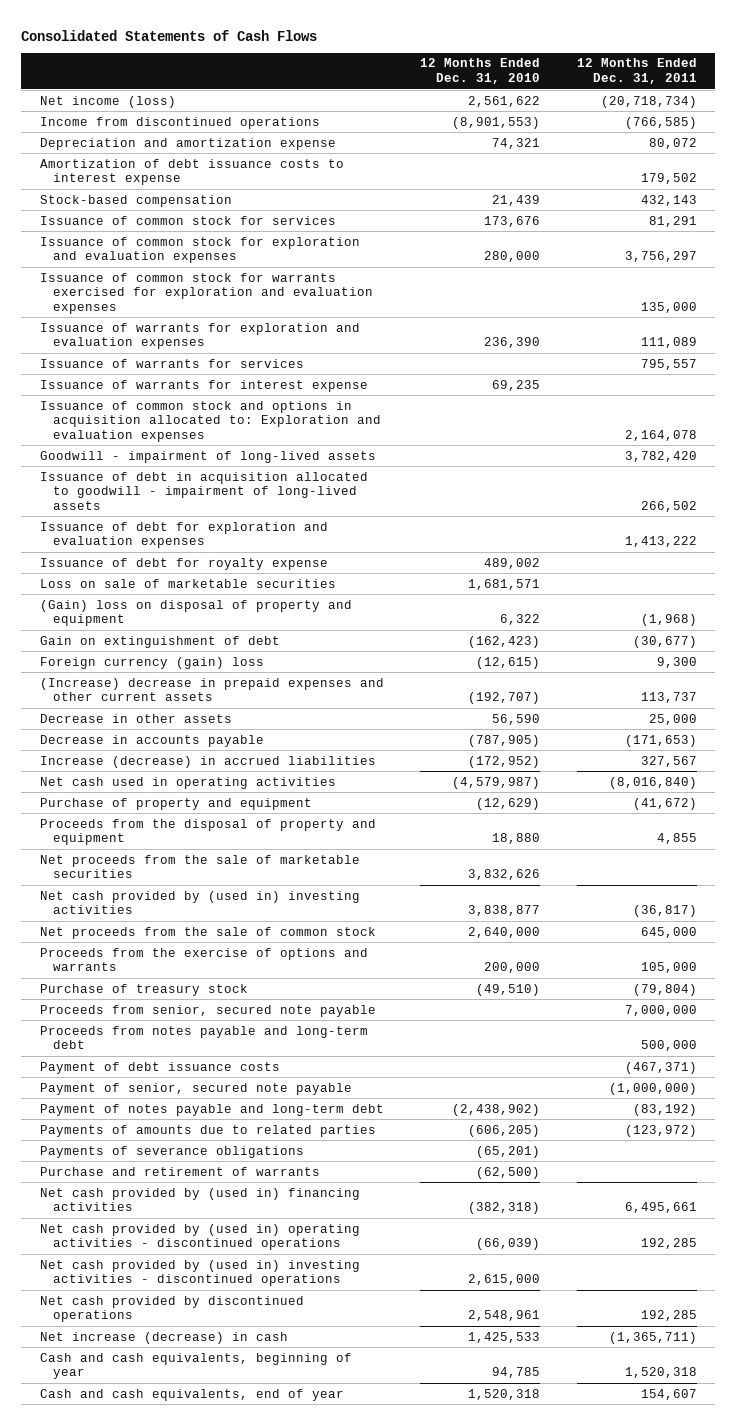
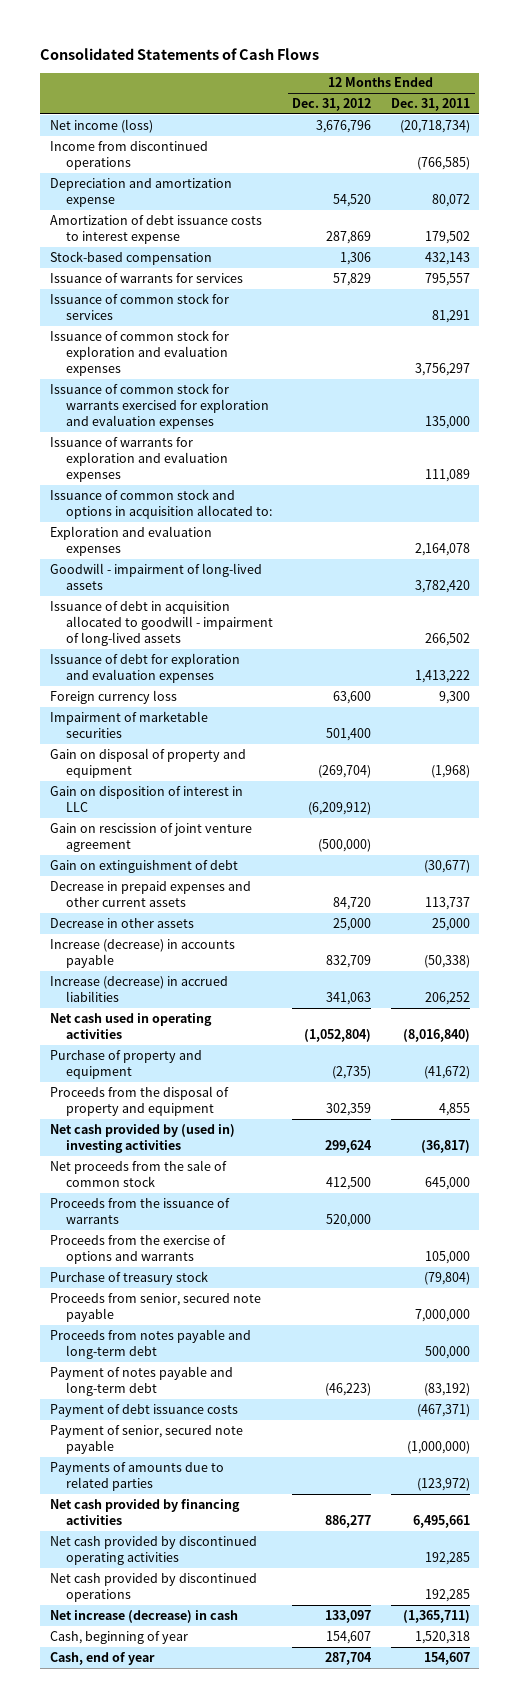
[420,58,541,85] 12 Months Ended Dec. 31, 2010 -> none
none -> [292,97,372,111] Dec. 31, 2012
[39,358,304,368] Issuance of warrants for services -> [49,272,243,283] Issuance of warrants for services
[39,379,368,392] Issuance of warrants for interest expense -> none
none -> [49,488,273,520] Issuance of common stock and options in acquisition allocated to:
[39,400,381,442] Issuance of common stock and options in acquisition allocated to: Exploration and evaluation expenses -> [49,525,212,557] Exploration and evaluation expenses
[39,557,328,570] Issuance of debt for royalty expense -> none
[39,578,336,588] Loss on sale of marketable securities -> none
none -> [49,689,177,704] Foreign currency loss
none -> [49,710,208,739] Impairment of marketable securities
[39,599,352,627] (Gain) loss on disposal of property and equipment -> [49,747,246,779] Gain on disposal of property and equipment
none -> [49,785,243,813] Gain on disposition of interest in LLC
none -> [49,822,252,853] Gain on rescission of joint venture agreement
[39,656,264,669] Foreign currency (gain) loss -> none
[39,677,384,702] (Increase) decrease in prepaid expenses and other current assets -> [49,880,251,908] Decrease in prepaid expenses and other current assets
[39,734,264,747] Decrease in accounts payable -> [49,938,235,969] Increase (decrease) in accounts payable
[624,734,697,747] (171,653) -> [423,955,470,969] (50,338)
[640,755,697,767] 327,567 -> [424,992,470,1006] 206,252
[39,854,360,879] Net proceeds from the sale of marketable securities -> none
none -> [49,1197,230,1225] Proceeds from the issuance of warrants
[39,1103,384,1116] Payment of notes payable and long-term debt -> [49,1365,233,1397] Payment of notes payable and long-term debt
[39,1145,304,1158] Payments of severance obligations -> none
[39,1166,320,1176] Purchase and retirement of warrants -> none
[39,1259,360,1287] Net cash provided by (used in) investing activities - discontinued operations -> none
[39,1187,360,1212] Net cash provided by (used in) financing activities -> [49,1498,240,1526] Net cash provided by financing activities
[39,1223,360,1251] Net cash provided by (used in) operating activities - discontinued operations -> [49,1535,257,1566] Net cash provided by discontinued operating activities
[39,1352,352,1380] Cash and cash equivalents, beginning of year -> [49,1630,188,1644] Cash, beginning of year
[39,1388,344,1401] Cash and cash equivalents, end of year -> [49,1651,155,1665] Cash, end of year

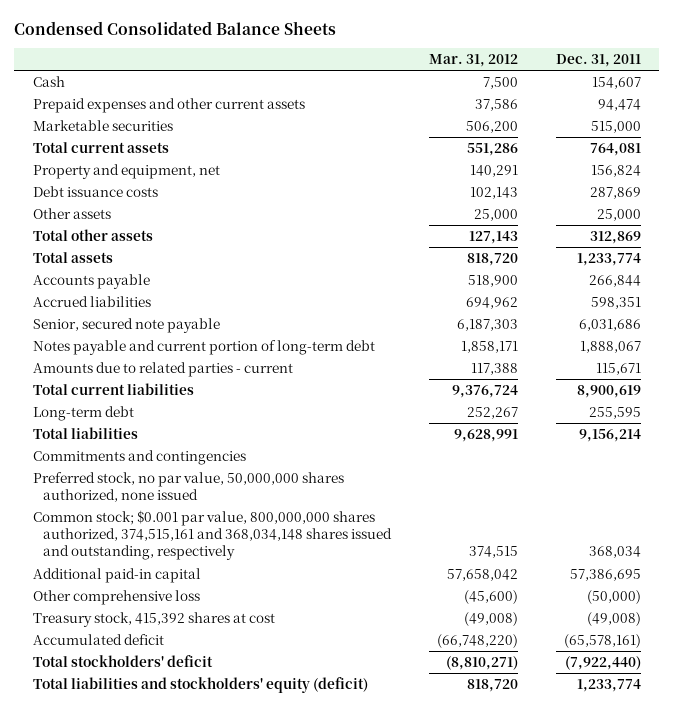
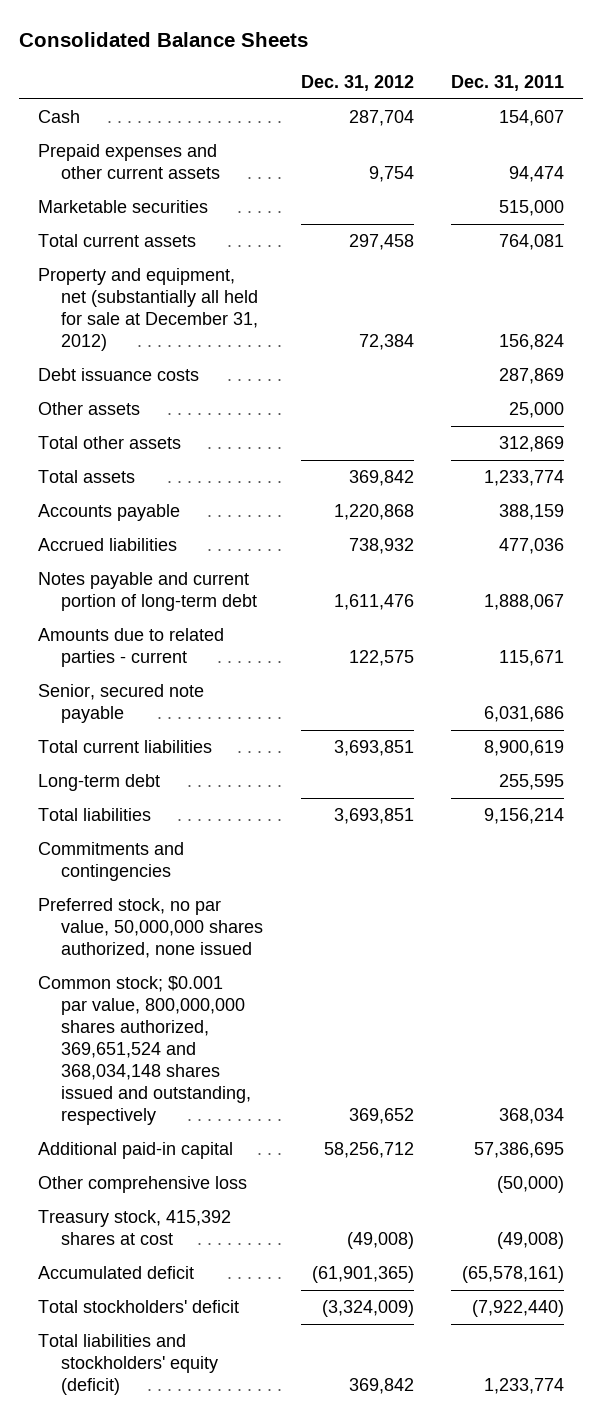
[13,20,336,35] Condensed Consolidated Balance Sheets -> [19,31,309,47] Consolidated Balance Sheets
[428,53,518,67] Mar. 31, 2012 -> none
none -> [300,74,414,91] Dec. 31, 2012
[32,164,220,180] Property and equipment, net -> [37,268,259,352] Property and equipment, net (substantially all held for sale at December 31, 2012)
[588,275,641,288] 266,844 -> [499,504,565,521] 388,159
[590,297,641,310] 598,351 -> [499,538,565,555] 477,036
[32,318,220,334] Senior, secured note payable -> [37,684,204,724] Senior, secured note payable
[32,510,392,561] Common stock; $0.001 par value, 800,000,000 shares authorized, 374,515,161 and 368,034,148 shares issued and outstanding, respectively -> [37,976,252,1126] Common stock; $0.001 par value, 800,000,000 shares authorized, 369,651,524 and 368,034,148 shares issued and outstanding, respectively

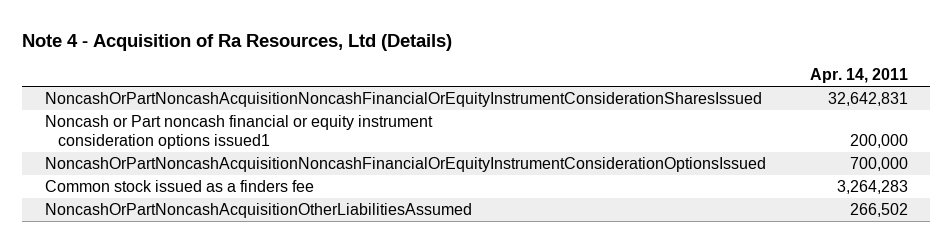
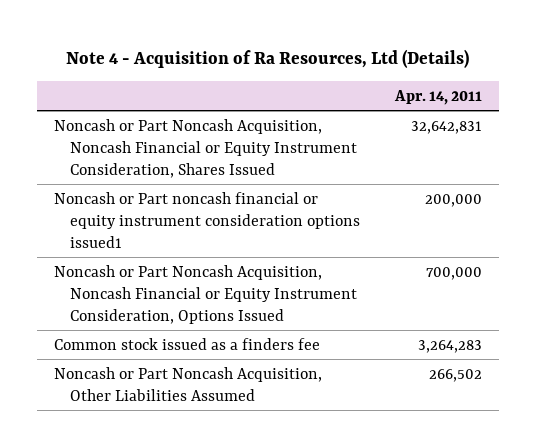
[44,92,762,108] NoncashOrPartNoncashAcquisitionNoncashFinancialOrEquityInstrumentConsiderationSharesIssued -> [54,118,357,178] Noncash or Part Noncash Acquisition, Noncash Financial or Equity Instrument Consideration, Shares Issued
[44,157,766,173] NoncashOrPartNoncashAcquisitionNoncashFinancialOrEquityInstrumentConsiderationOptionsIssued -> [54,264,357,324] Noncash or Part Noncash Acquisition, Noncash Financial or Equity Instrument Consideration, Options Issued
[44,203,472,219] NoncashOrPartNoncashAcquisitionOtherLiabilitiesAssumed -> [54,366,323,401] Noncash or Part Noncash Acquisition, Other Liabilities Assumed

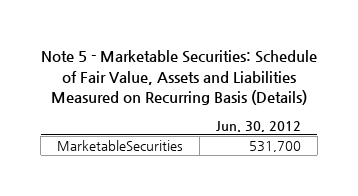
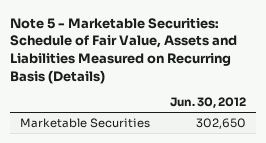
[56,140,183,152] MarketableSecurities -> none
none -> [20,118,151,129] Marketable Securities

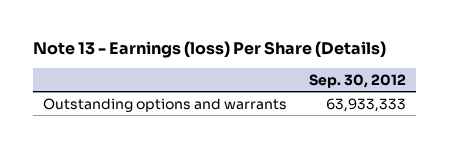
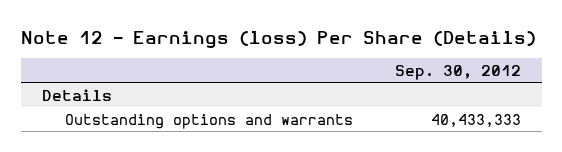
[32,41,386,59] Note 13 - Earnings (loss) Per Share (Details) -> [20,30,536,49] Note 12 - Earnings (loss) Per Share (Details)
none -> [41,88,112,101] Details
[325,97,406,112] 63,933,333 -> [430,113,521,127] 40,433,333

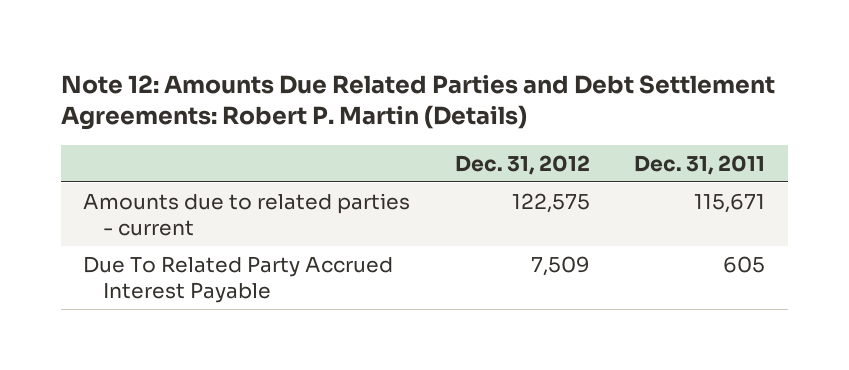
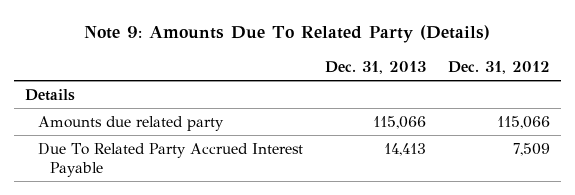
[60,73,775,131] Note 12: Amounts Due Related Parties and Debt Settlement Agreements: Robert P. Martin (Details) -> [84,25,491,44] Note 9: Amounts Due To Related Party (Details)
[634,154,766,175] Dec. 31, 2011 -> none
none -> [324,60,426,74] Dec. 31, 2013
none -> [25,88,76,101] Details
[83,192,411,236] Amounts due to related parties - current -> [37,115,224,131] Amounts due related party
[511,192,590,213] 122,575 -> [496,115,550,129] 115,066

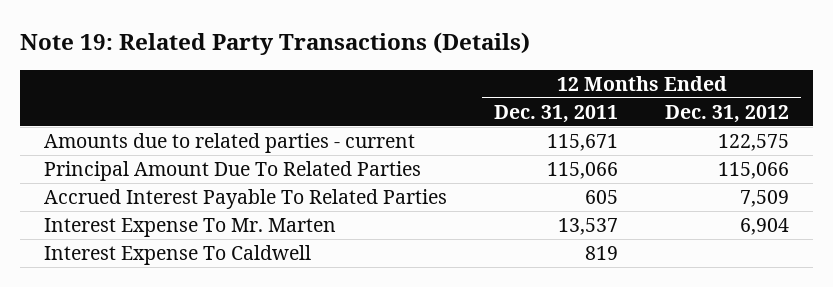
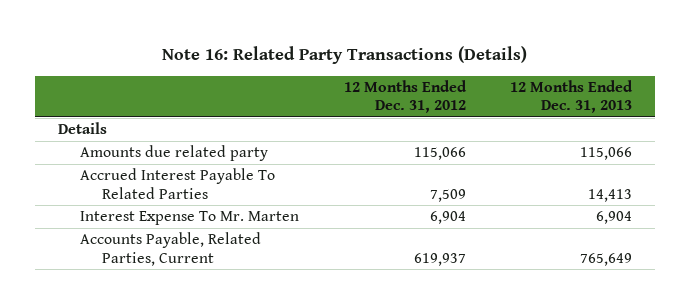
[19,32,530,56] Note 19: Related Party Transactions (Details) -> [161,45,527,64] Note 16: Related Party Transactions (Details)
[493,104,618,123] Dec. 31, 2011 -> none
none -> [510,79,634,114] 12 Months Ended Dec. 31, 2013
[43,160,421,181] Principal Amount Due To Related Parties -> none
none -> [57,122,107,135] Details
[43,132,415,153] Amounts due to related parties - current -> [79,145,268,162] Amounts due related party
[718,133,790,151] 122,575 -> [413,147,466,161] 115,066
[43,244,311,265] Interest Expense To Caldwell -> none
none -> [79,232,261,266] Accounts Payable, Related Parties, Current

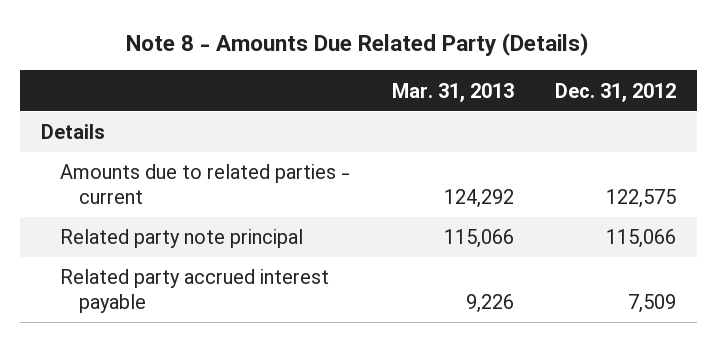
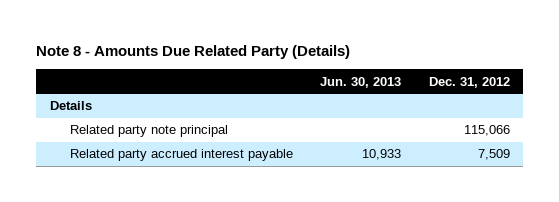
[391,82,514,102] Mar. 31, 2013 -> none
none -> [320,76,402,88] Jun. 30, 2013
[60,164,351,205] Amounts due to related parties - current -> none

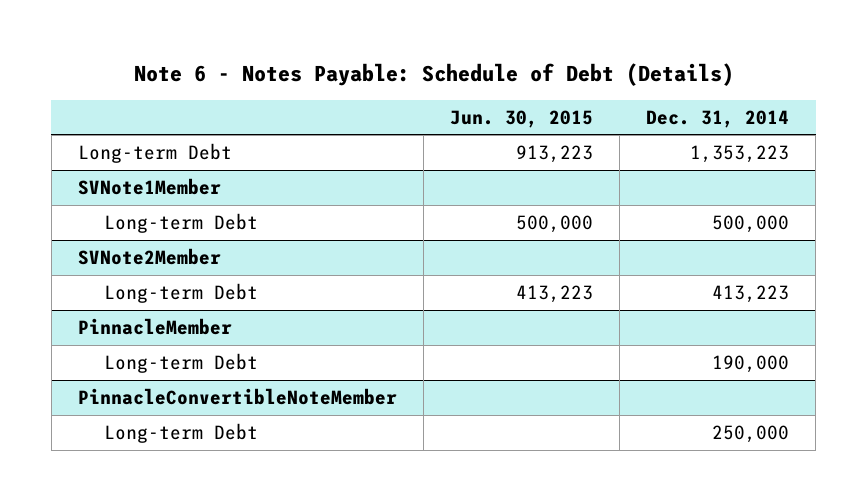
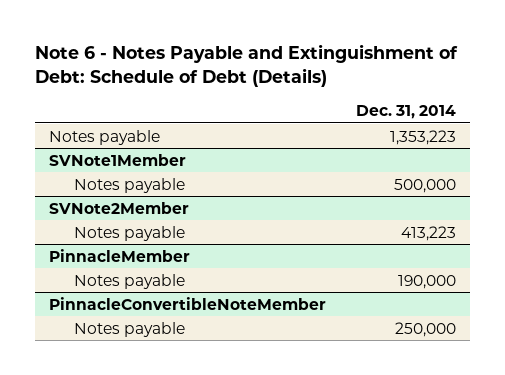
[133,62,734,86] Note 6 - Notes Payable: Schedule of Debt (Details) -> [34,43,458,87] Note 6 - Notes Payable and Extinguishment of Debt: Schedule of Debt (Details)
[450,109,594,128] Jun. 30, 2015 -> none
[77,142,232,163] Long-term Debt -> [49,129,161,145] Notes payable
[103,212,258,233] Long-term Debt -> none
none -> [74,177,186,193] Notes payable
[103,282,258,303] Long-term Debt -> [74,225,186,241] Notes payable
[103,352,258,373] Long-term Debt -> none
none -> [74,273,186,289] Notes payable
[103,422,258,443] Long-term Debt -> none
none -> [74,321,186,337] Notes payable

